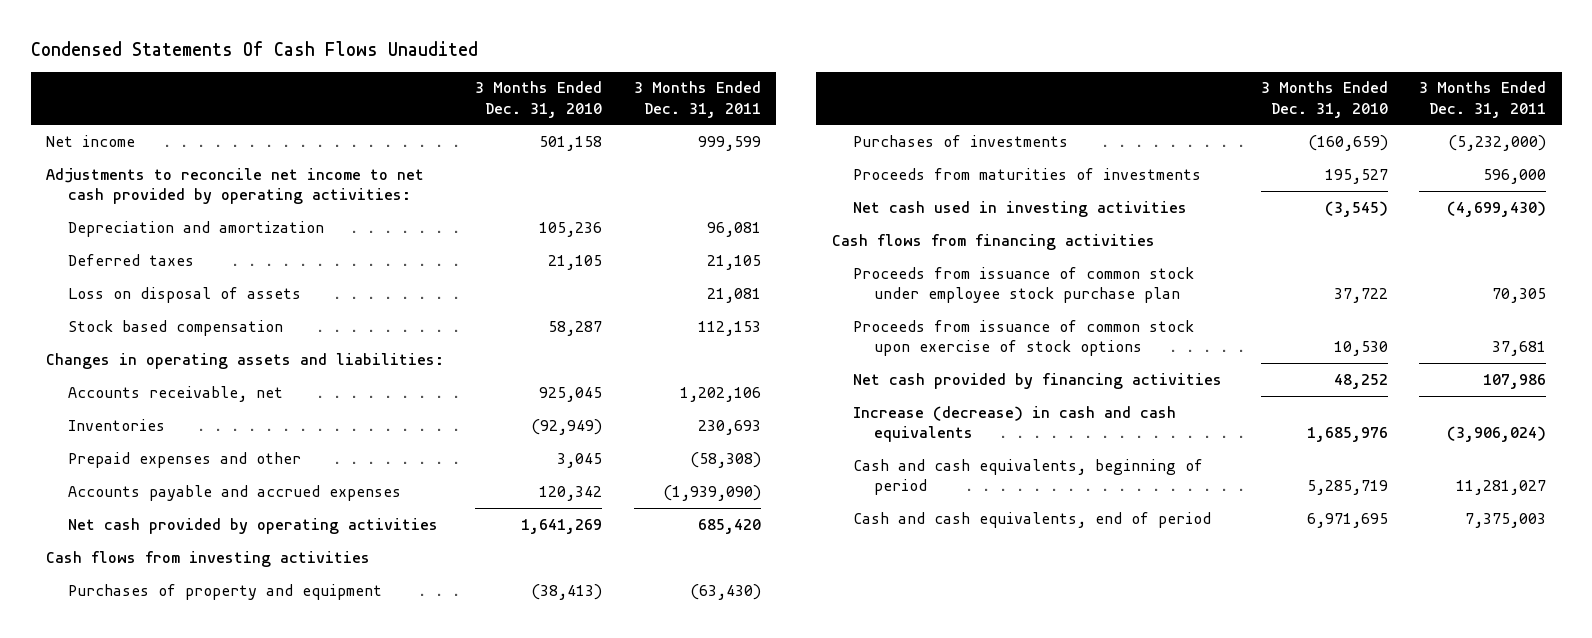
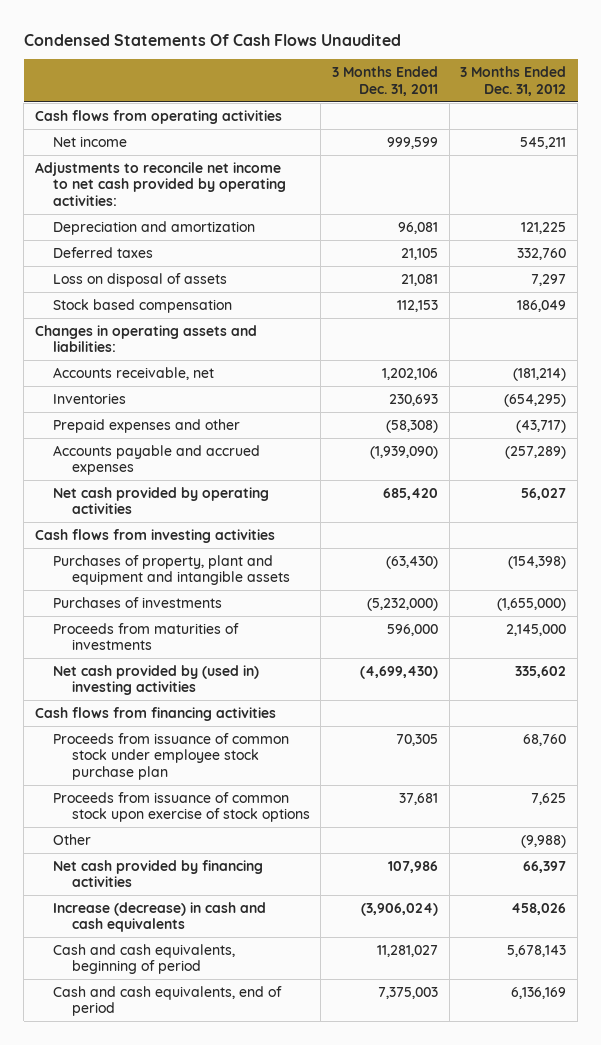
[475,81,603,118] 3 Months Ended Dec. 31, 2010 -> none
none -> [460,66,567,96] 3 Months Ended Dec. 31, 2012
none -> [35,109,283,124] Cash flows from operating activities
[67,583,382,600] Purchases of property and equipment -> [53,554,290,586] Purchases of property, plant and equipment and intangible assets
[853,200,1188,217] Net cash used in investing activities -> [53,664,260,696] Net cash provided by (used in) investing activities
none -> [53,833,92,845] Other

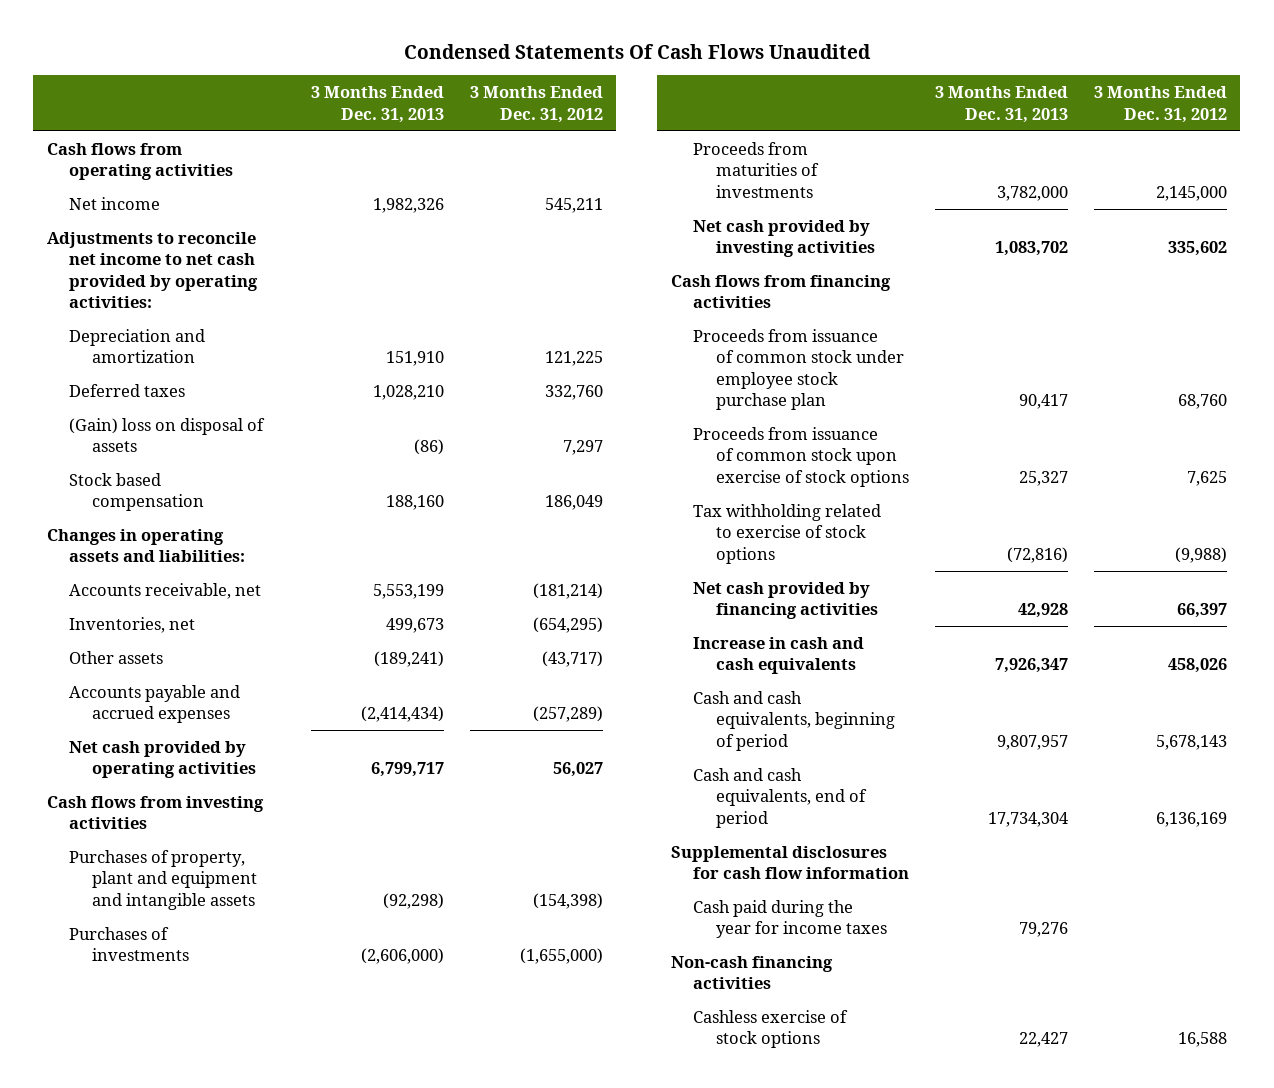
[331,66,438,96] 3 Months Ended Dec. 31, 2011 -> none
none -> [311,86,445,123] 3 Months Ended Dec. 31, 2013
[53,272,228,287] Loss on disposal of assets -> [69,417,266,453] (Gain) loss on disposal of assets
[53,392,127,404] Inventories -> [69,616,196,633] Inventories, net
[53,418,241,433] Prepaid expenses and other -> [69,650,164,664] Other assets
[53,664,260,696] Net cash provided by (used in) investing activities -> [693,219,875,258] Net cash provided by investing activities
[53,833,92,845] Other -> [693,503,882,564] Tax withholding related to exercise of stock options
[53,901,267,933] Increase (decrease) in cash and cash equivalents -> [693,636,865,675] Increase in cash and cash equivalents
none -> [670,845,910,880] Supplemental disclosures for cash flow information
none -> [693,899,887,939] Cash paid during the year for income taxes
none -> [670,955,833,990] Non-cash financing activities
none -> [693,1009,849,1049] Cashless exercise of stock options

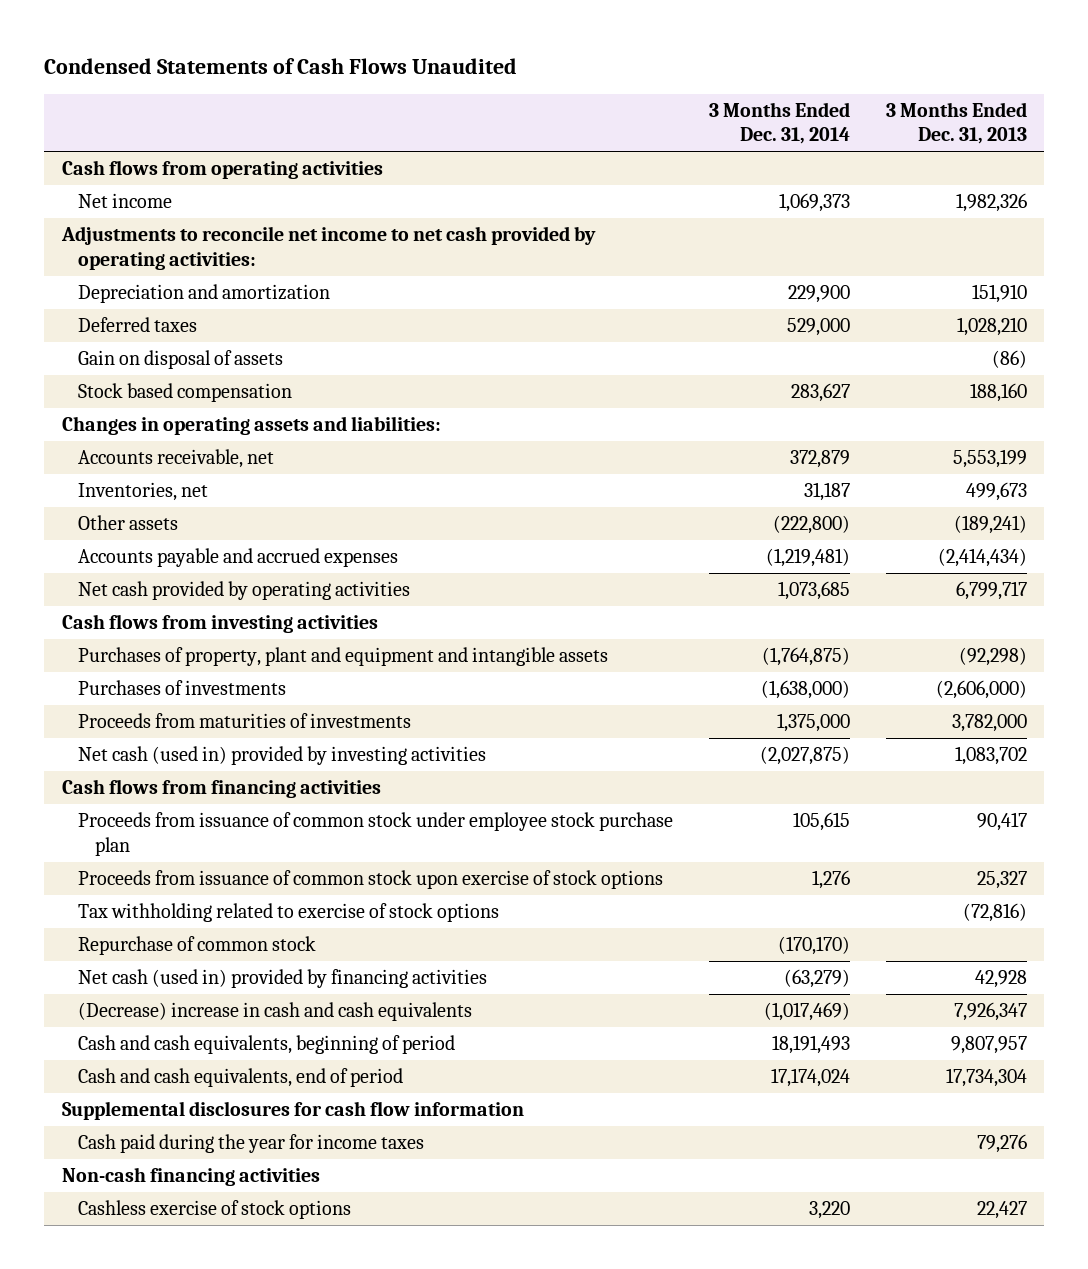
[403,44,871,60] Condensed Statements Of Cash Flows Unaudited -> [44,58,518,75] Condensed Statements of Cash Flows Unaudited
[470,86,604,123] 3 Months Ended Dec. 31, 2012 -> none
none -> [708,101,850,145] 3 Months Ended Dec. 31, 2014
[69,417,266,453] (Gain) loss on disposal of assets -> [78,350,284,370] Gain on disposal of assets
[693,219,875,258] Net cash provided by investing activities -> [78,746,487,766] Net cash (used in) provided by investing activities
none -> [78,936,317,956] Repurchase of common stock
[693,581,878,620] Net cash provided by financing activities -> [78,969,488,989] Net cash (used in) provided by financing activities
[693,636,865,675] Increase in cash and cash equivalents -> [78,1002,473,1022] (Decrease) increase in cash and cash equivalents

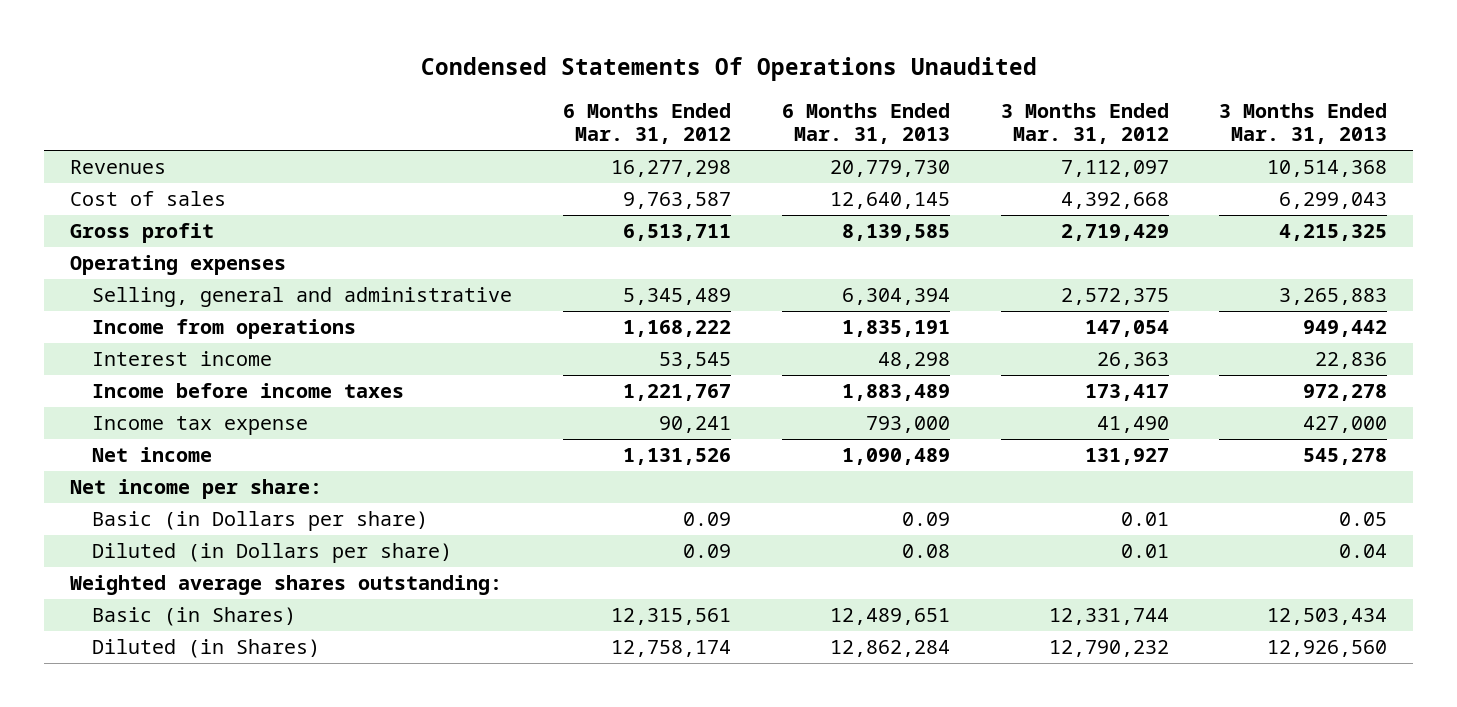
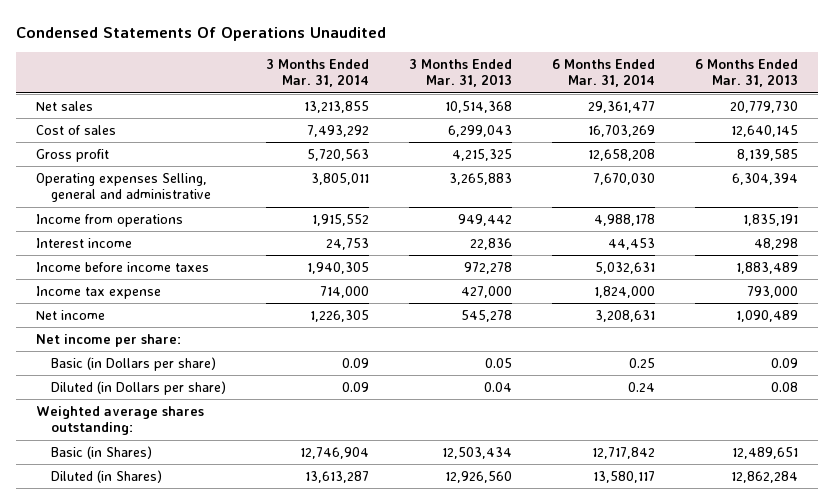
[563,102,732,145] 6 Months Ended Mar. 31, 2012 -> none
[1000,102,1169,145] 3 Months Ended Mar. 31, 2012 -> none
none -> [265,58,369,88] 3 Months Ended Mar. 31, 2014
none -> [551,58,655,88] 6 Months Ended Mar. 31, 2014
[69,159,166,174] Revenues -> [35,101,93,112] Net sales
[69,254,286,275] Operating expenses -> none
[92,286,513,307] Selling, general and administrative -> [35,173,211,203] Operating expenses Selling, general and administrative

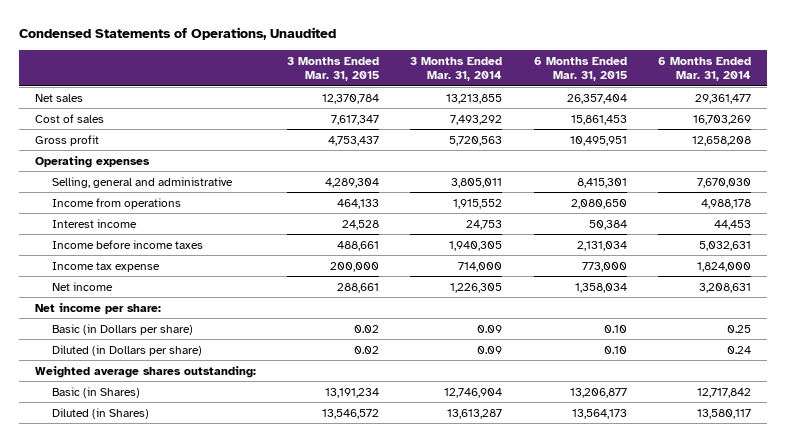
[15,26,386,41] Condensed Statements Of Operations Unaudited -> [19,27,337,41] Condensed Statements of Operations, Unaudited
[408,58,512,88] 3 Months Ended Mar. 31, 2013 -> none
[694,58,798,88] 6 Months Ended Mar. 31, 2013 -> none
none -> [287,56,380,82] 3 Months Ended Mar. 31, 2015
none -> [533,56,627,82] 6 Months Ended Mar. 31, 2015
none -> [35,155,151,168] Operating expenses
[35,173,211,203] Operating expenses Selling, general and administrative -> [51,176,233,188] Selling, general and administrative

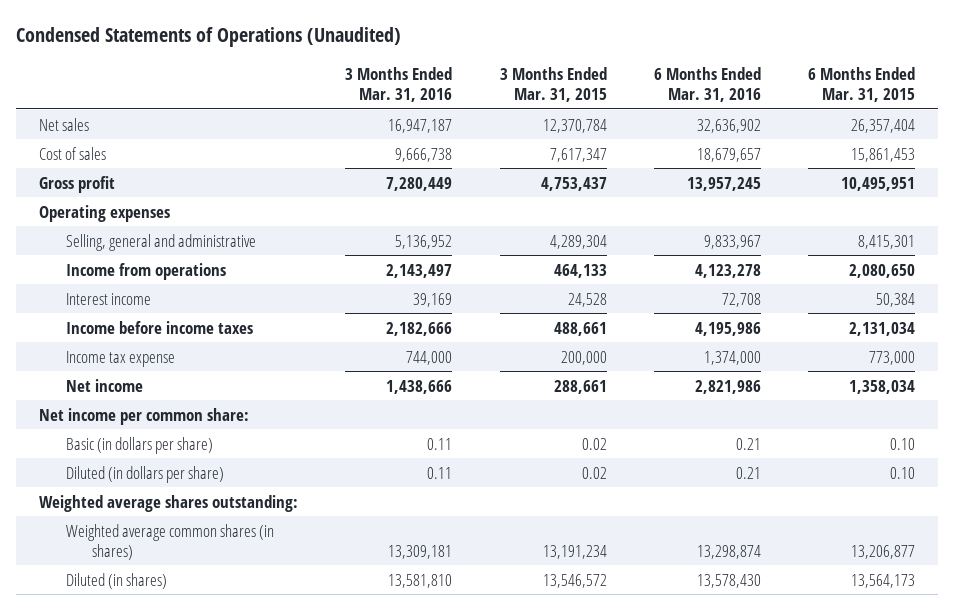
[19,27,337,41] Condensed Statements of Operations, Unaudited -> [15,27,401,48] Condensed Statements of Operations (Unaudited)
[410,56,503,82] 3 Months Ended Mar. 31, 2014 -> none
[657,56,751,82] 6 Months Ended Mar. 31, 2014 -> none
none -> [345,67,453,103] 3 Months Ended Mar. 31, 2016
none -> [653,67,761,103] 6 Months Ended Mar. 31, 2016
[35,302,162,314] Net income per share: -> [39,407,250,425] Net income per common share:
[51,323,193,335] Basic (in Dollars per share) -> [65,436,213,454] Basic (in dollars per share)
[51,344,202,356] Diluted (in Dollars per share) -> [65,465,224,483] Diluted (in dollars per share)
[51,386,140,398] Basic (in Shares) -> [65,523,274,560] Weighted average common shares (in shares)
[51,407,149,419] Diluted (in Shares) -> [65,572,167,589] Diluted (in shares)

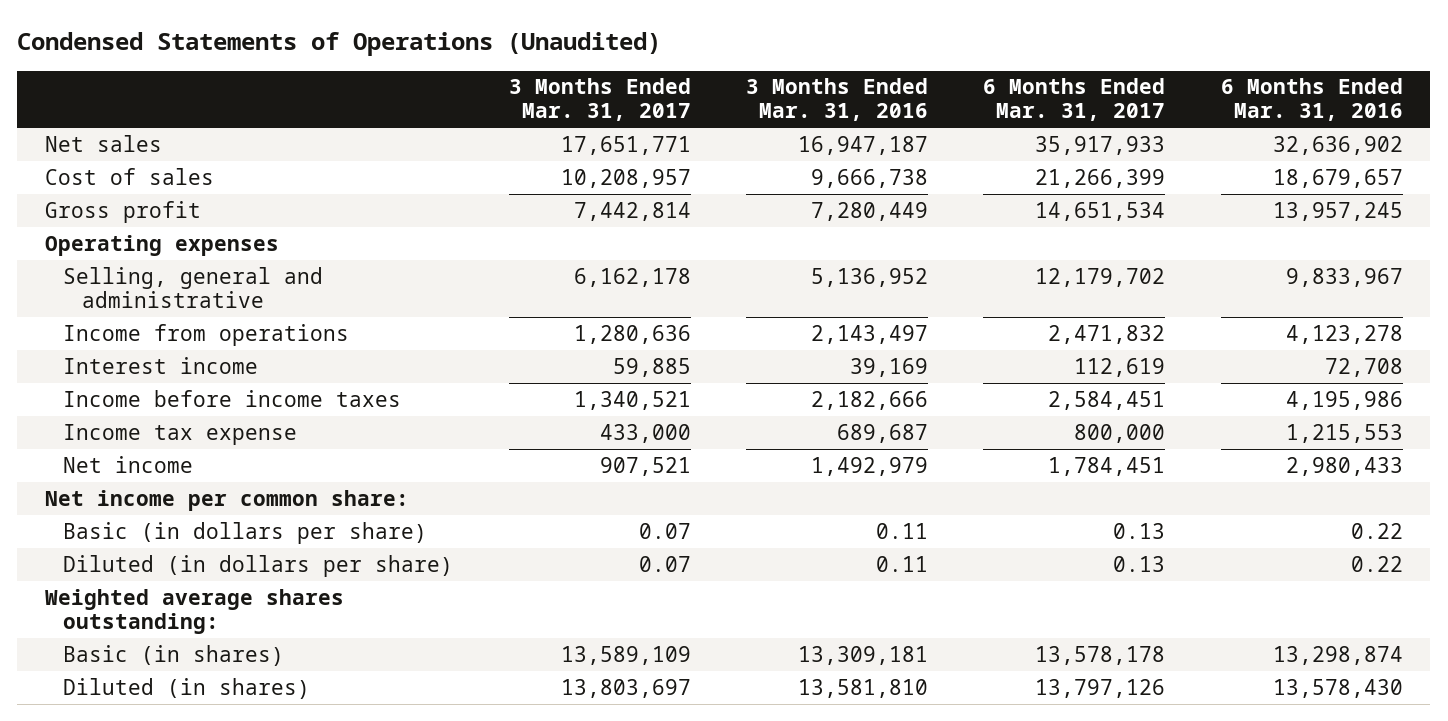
[499,67,607,103] 3 Months Ended Mar. 31, 2015 -> none
[807,67,915,103] 6 Months Ended Mar. 31, 2015 -> none
none -> [508,78,691,122] 3 Months Ended Mar. 31, 2017
none -> [983,78,1166,122] 6 Months Ended Mar. 31, 2017
[406,350,453,365] 744,000 -> [837,423,929,443] 689,687
[703,350,761,365] 1,374,000 -> [1285,423,1403,443] 1,215,553
[386,379,453,394] 1,438,666 -> [811,456,929,476] 1,492,979
[694,379,761,394] 2,821,986 -> [1285,456,1403,476] 2,980,433
[735,437,761,450] 0.21 -> [1350,522,1403,539] 0.22
[735,466,761,479] 0.21 -> [1350,555,1403,572] 0.22
[65,523,274,560] Weighted average common shares (in shares) -> [63,644,285,666] Basic (in shares)

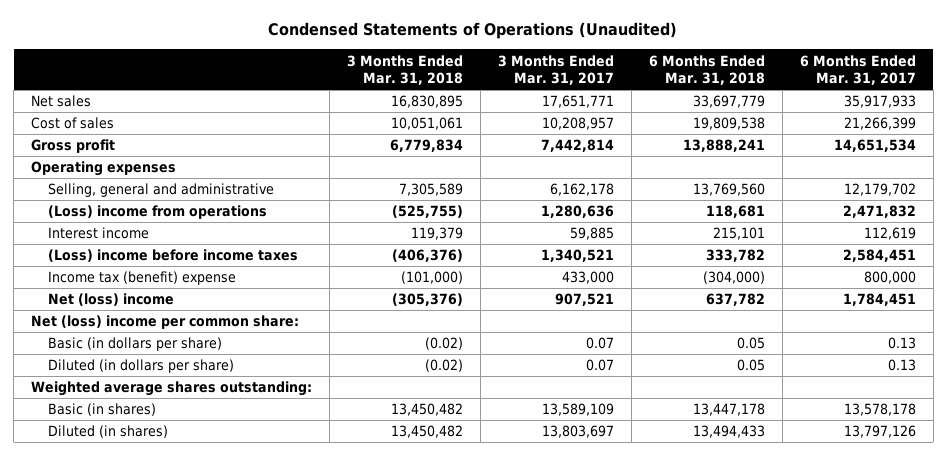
[746,78,929,122] 3 Months Ended Mar. 31, 2016 -> none
[1220,78,1403,122] 6 Months Ended Mar. 31, 2016 -> none
none -> [346,54,463,86] 3 Months Ended Mar. 31, 2018
none -> [648,54,765,86] 6 Months Ended Mar. 31, 2018
[63,323,350,346] Income from operations -> [48,205,268,220] (Loss) income from operations
[63,389,402,407] Income before income taxes -> [48,249,299,263] (Loss) income before income taxes
[63,423,298,445] Income tax expense -> [48,271,237,286] Income tax (benefit) expense
[63,455,194,473] Net income -> [48,293,175,307] Net (loss) income
[45,489,410,511] Net income per common share: -> [31,315,300,330] Net (loss) income per common share:

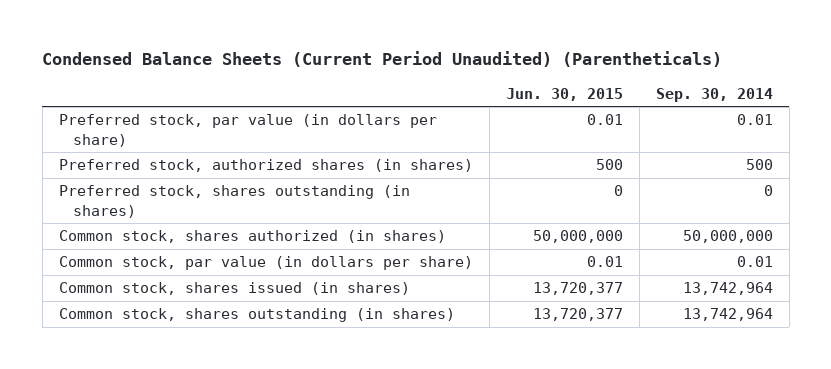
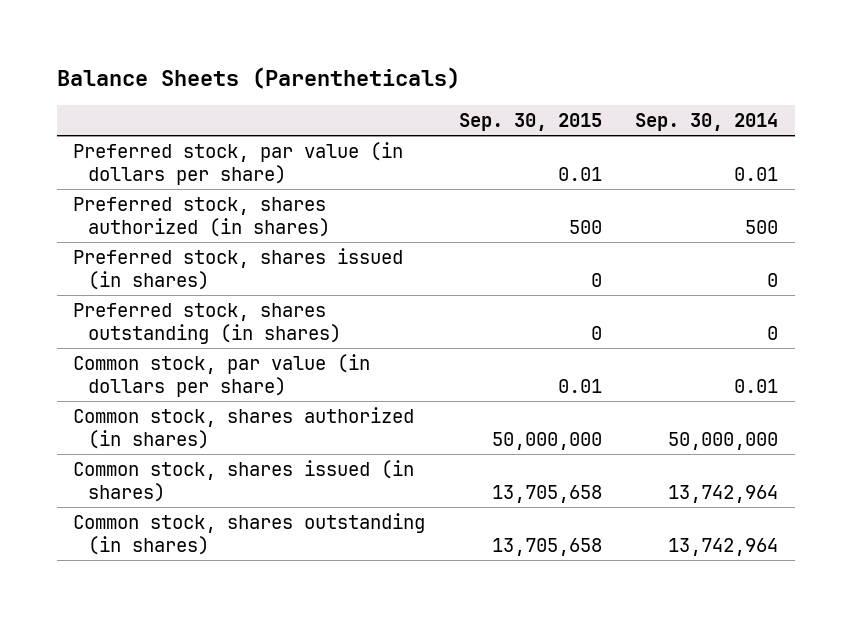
[42,51,723,68] Condensed Balance Sheets (Current Period Unaudited) (Parentheticals) -> [56,67,460,90] Balance Sheets (Parentheticals)
[505,87,623,101] Jun. 30, 2015 -> none
none -> [458,113,602,132] Sep. 30, 2015
[58,159,473,173] Preferred stock, authorized shares (in shares) -> [73,196,331,237] Preferred stock, shares authorized (in shares)
none -> [73,247,404,290] Preferred stock, shares issued (in shares)
[58,230,446,244] Common stock, shares authorized (in shares) -> [73,406,415,449] Common stock, shares authorized (in shares)

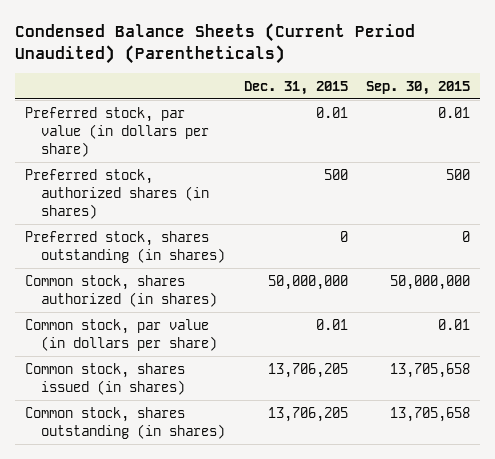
[56,67,460,90] Balance Sheets (Parentheticals) -> [15,23,416,64] Condensed Balance Sheets (Current Period Unaudited) (Parentheticals)
[634,113,778,132] Sep. 30, 2014 -> none
none -> [243,80,348,95] Dec. 31, 2015
[73,247,404,290] Preferred stock, shares issued (in shares) -> none
[73,196,331,237] Preferred stock, shares authorized (in shares) -> [24,168,209,219] Preferred stock, authorized shares (in shares)
[73,353,371,397] Common stock, par value (in dollars per share) -> [24,318,217,351] Common stock, par value (in dollars per share)

